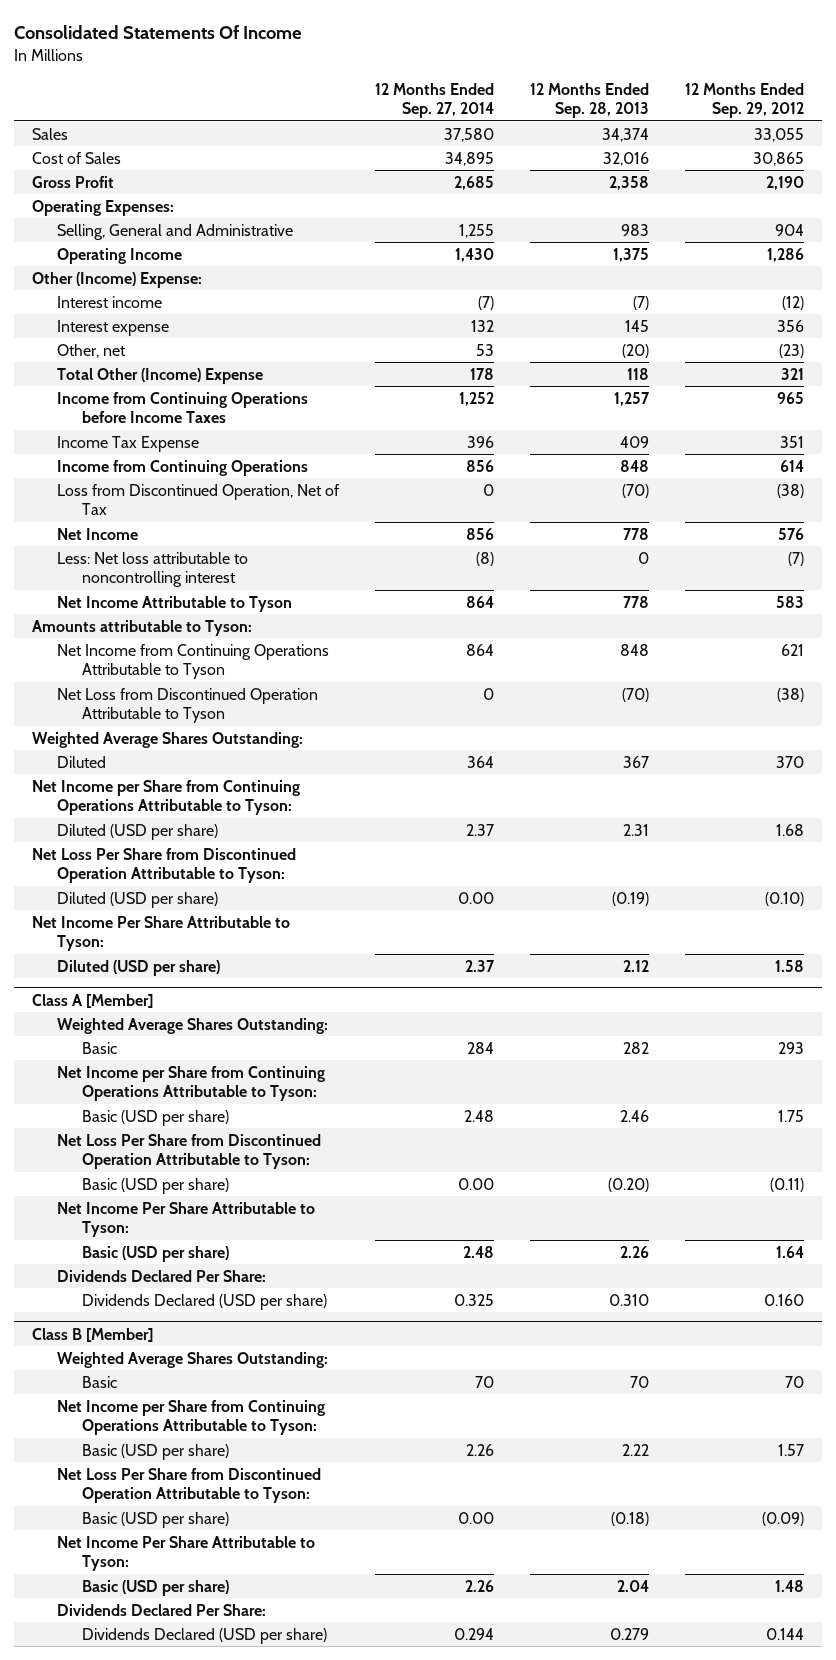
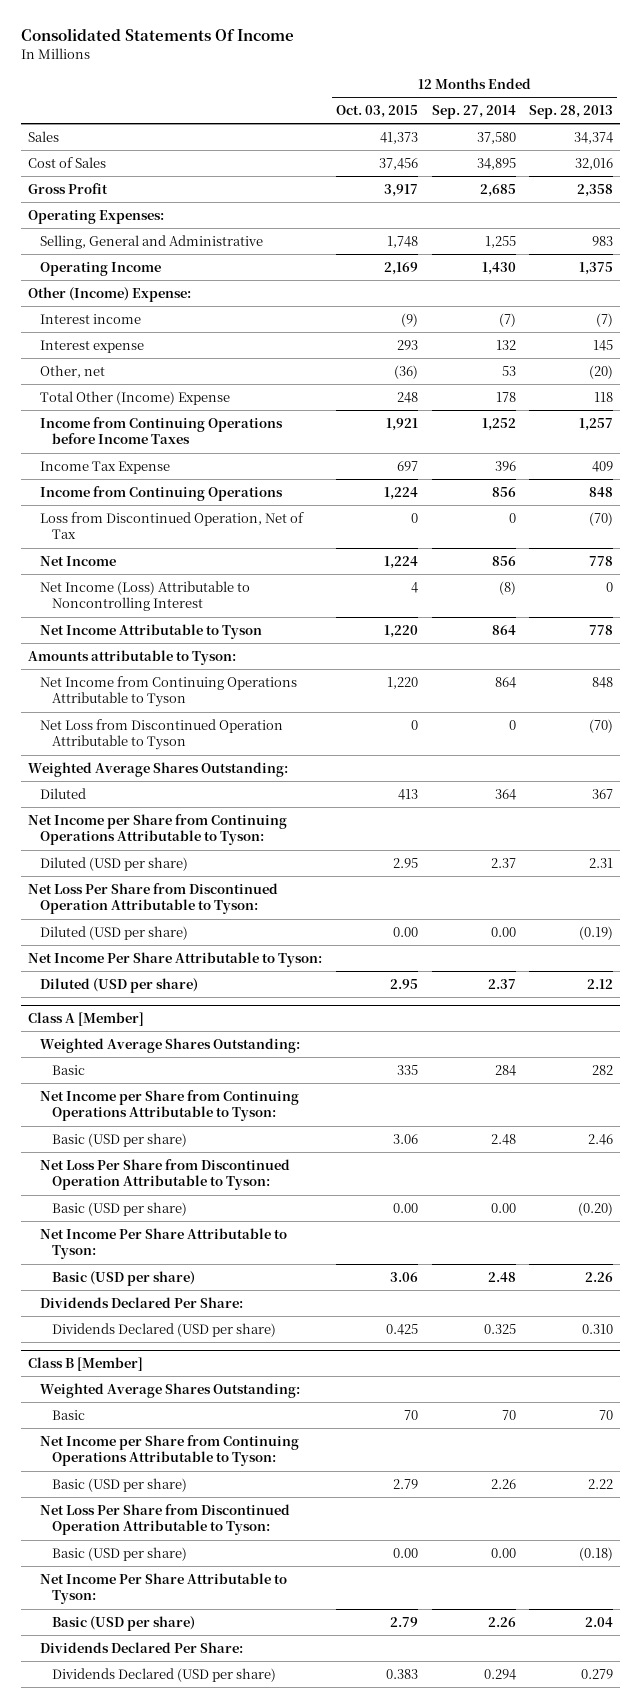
[684,82,804,119] 12 Months Ended Sep. 29, 2012 -> none
none -> [335,104,418,118] Oct. 03, 2015
[56,551,248,588] Less: Net loss attributable to noncontrolling interest -> [39,580,250,612] Net Income (Loss) Attributable to Noncontrolling Interest

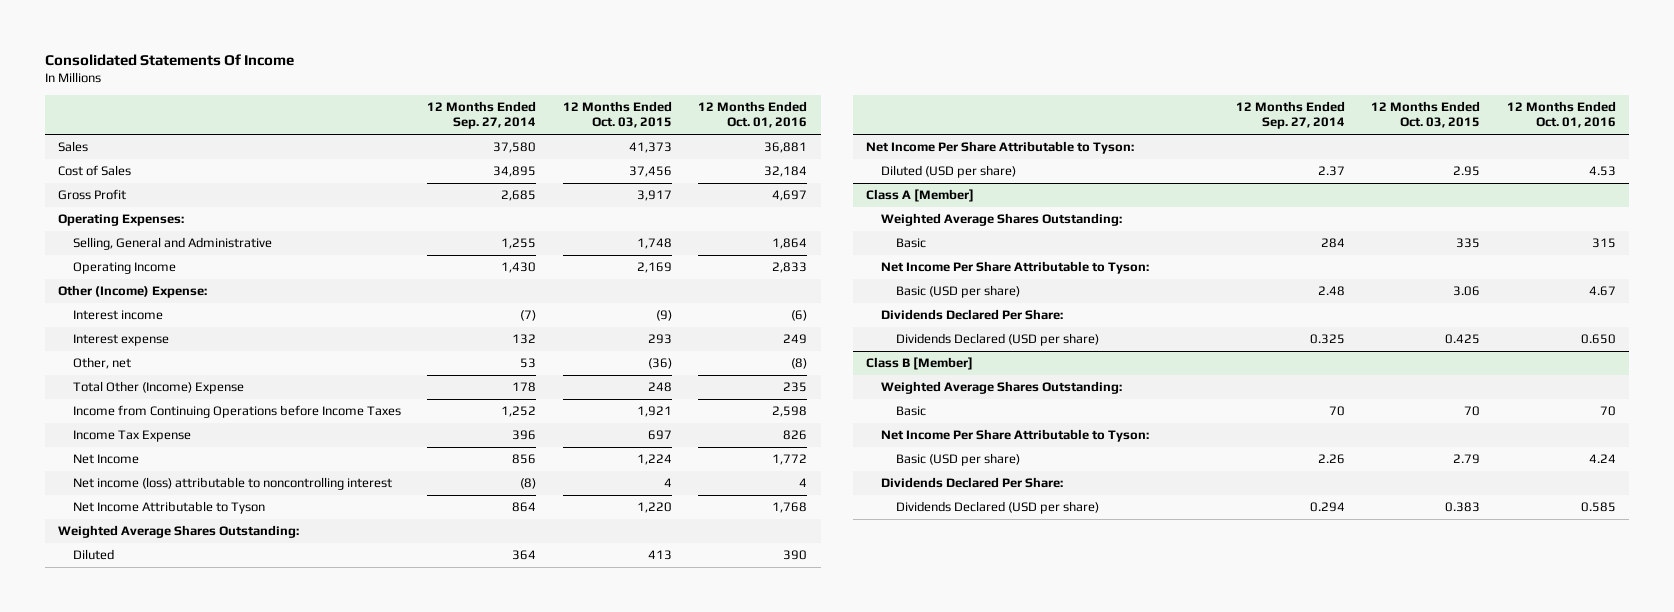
[529,104,614,119] Sep. 28, 2013 -> none
none -> [698,101,808,129] 12 Months Ended Oct. 01, 2016
[39,485,283,501] Income from Continuing Operations -> none
[39,511,304,540] Loss from Discontinued Operation, Net of Tax -> none
[39,580,250,612] Net Income (Loss) Attributable to Noncontrolling Interest -> [72,477,392,491] Net income (loss) attributable to noncontrolling interest
[27,649,236,665] Amounts attributable to Tyson: -> none
[39,675,297,708] Net Income from Continuing Operations Attributable to Tyson -> none
[39,718,283,751] Net Loss from Discontinued Operation Attributable to Tyson -> none
[27,813,287,846] Net Income per Share from Continuing Operations Attributable to Tyson: -> none
[39,856,188,871] Diluted (USD per share) -> none
[27,882,278,915] Net Loss Per Share from Discontinued Operation Attributable to Tyson: -> none
[39,925,188,940] Diluted (USD per share) -> none
[39,1089,299,1122] Net Income per Share from Continuing Operations Attributable to Tyson: -> none
[52,1132,188,1147] Basic (USD per share) -> none
[39,1158,290,1191] Net Loss Per Share from Discontinued Operation Attributable to Tyson: -> none
[52,1201,188,1216] Basic (USD per share) -> none
[39,1434,299,1467] Net Income per Share from Continuing Operations Attributable to Tyson: -> none
[52,1477,188,1492] Basic (USD per share) -> none
[39,1503,290,1536] Net Loss Per Share from Discontinued Operation Attributable to Tyson: -> none
[52,1546,188,1561] Basic (USD per share) -> none

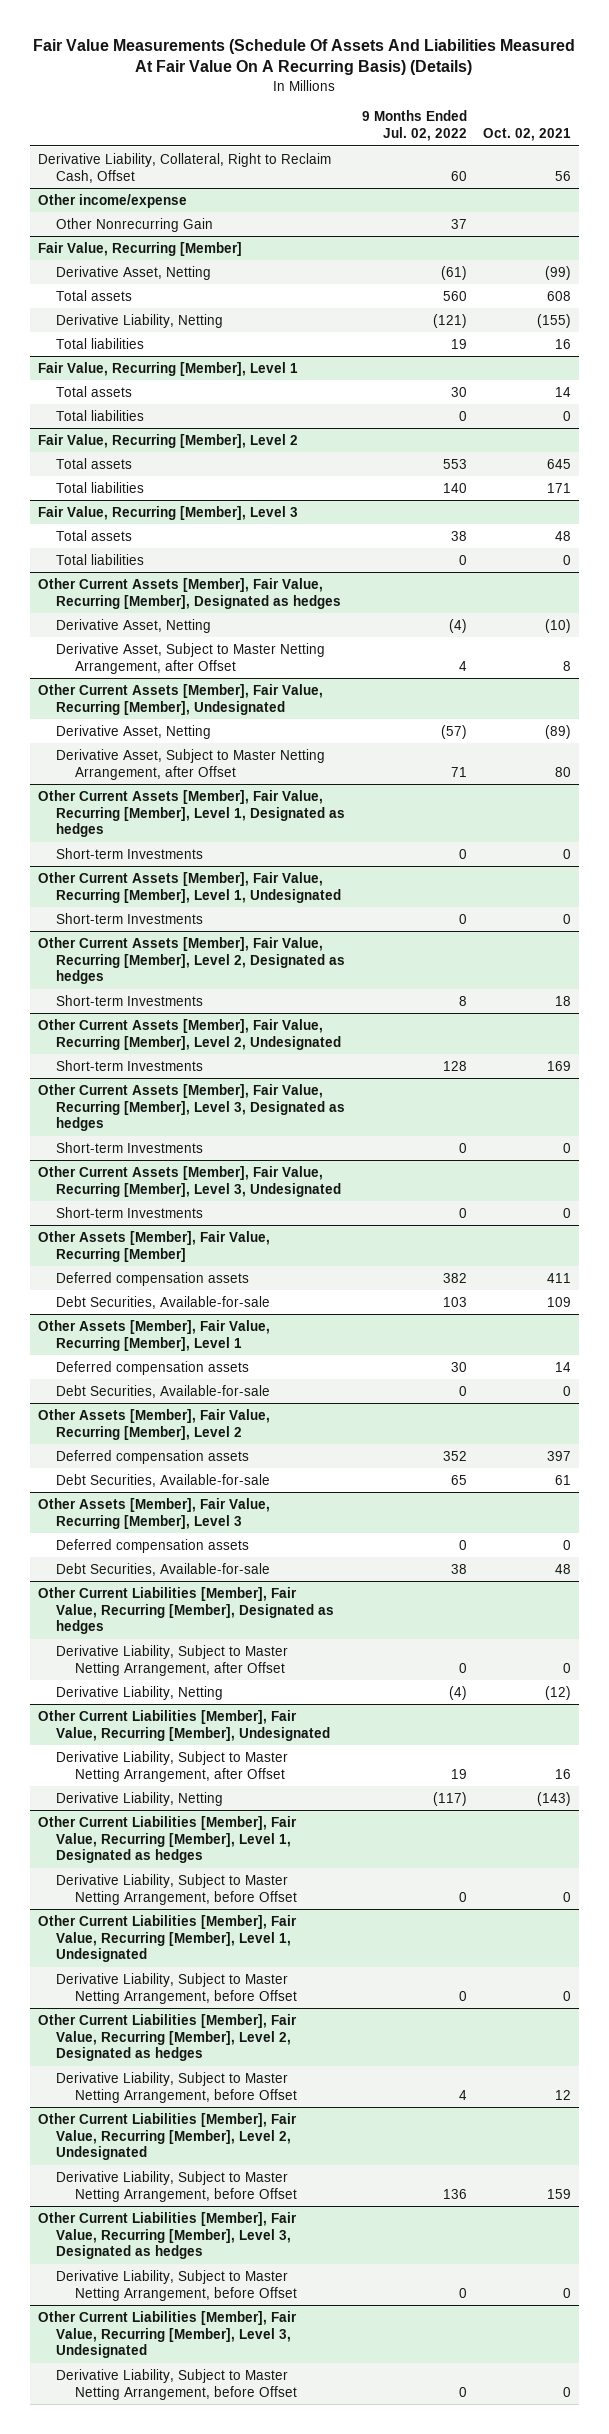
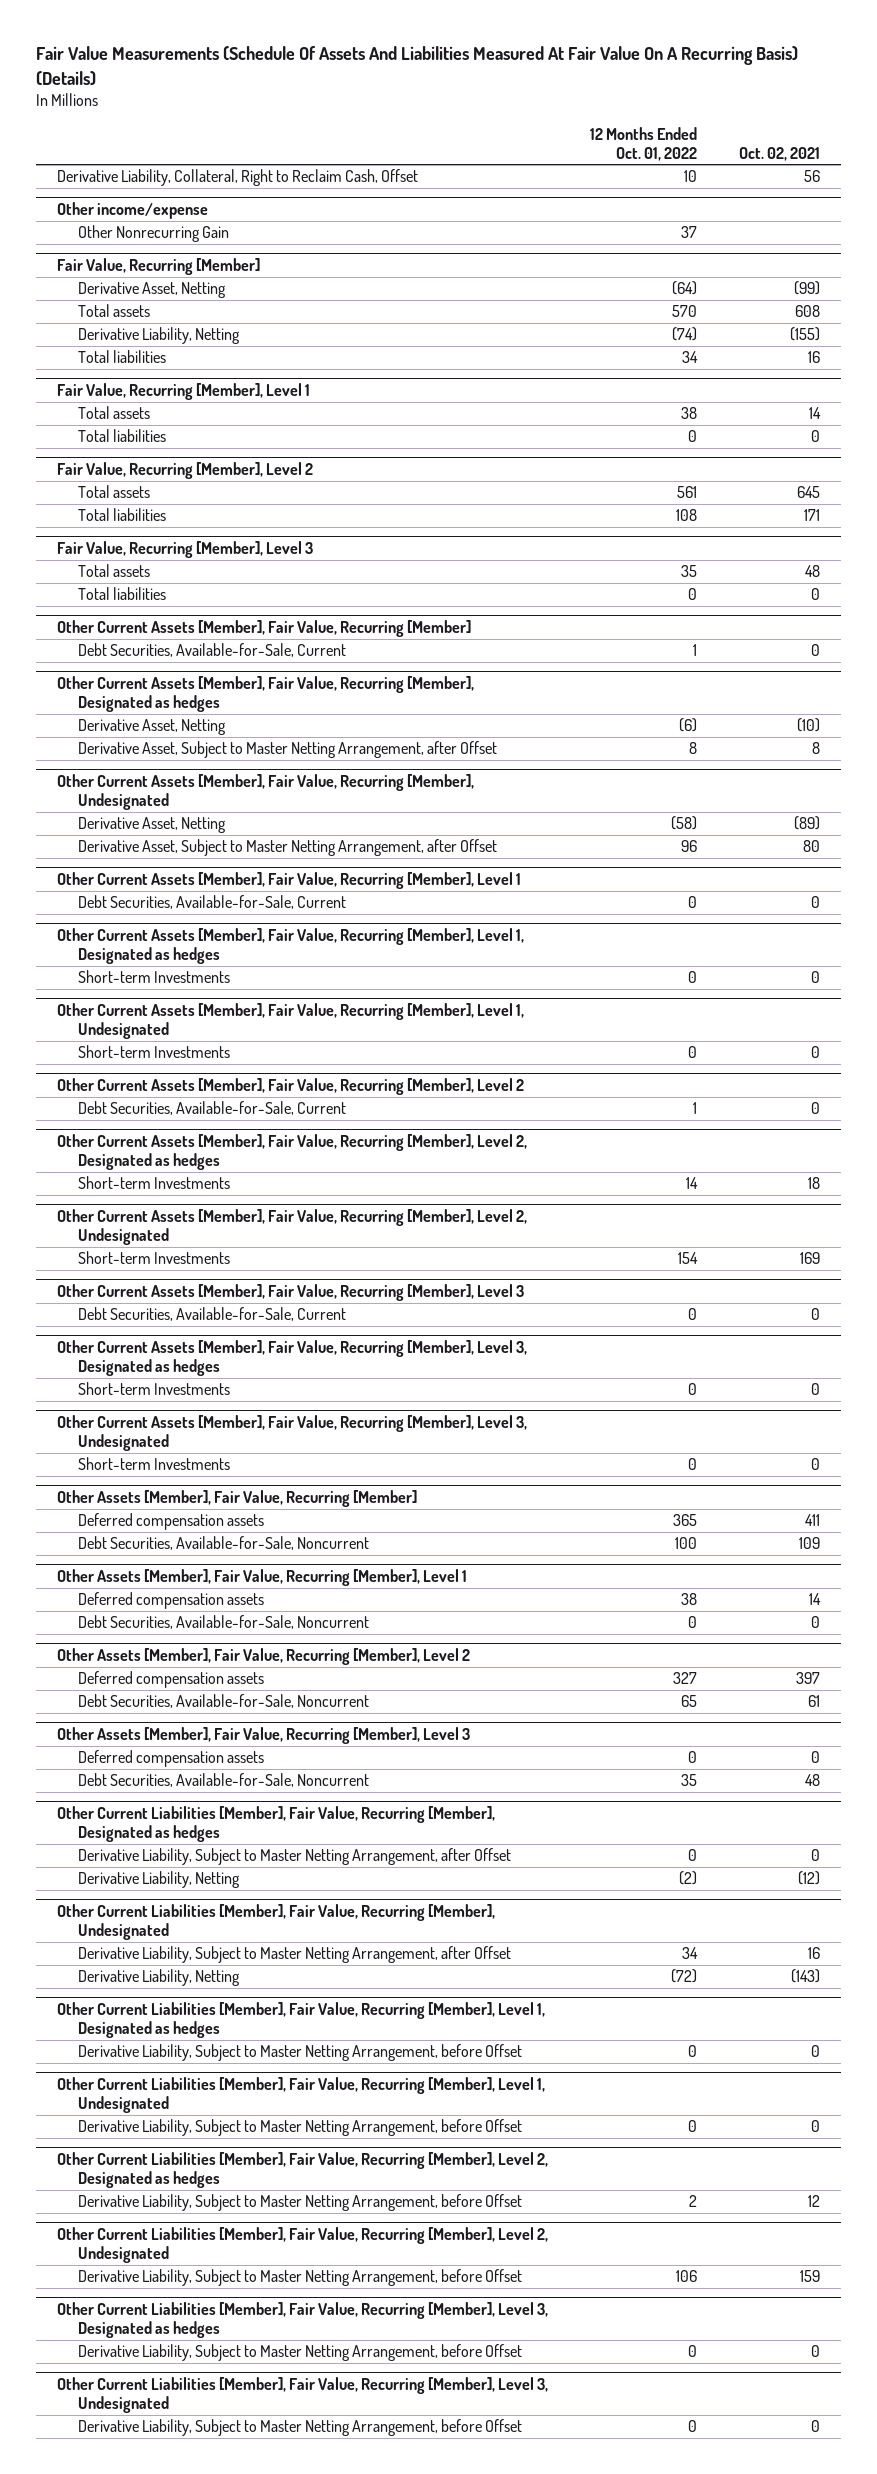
[361,110,467,142] 9 Months Ended Jul. 02, 2022 -> none
none -> [589,126,697,161] 12 Months Ended Oct. 01, 2022
none -> [56,619,471,637] Other Current Assets [Member], Fair Value, Recurring [Member]
none -> [78,643,347,658] Debt Securities, Available-for-Sale, Current
none -> [56,871,521,889] Other Current Assets [Member], Fair Value, Recurring [Member], Level 1
none -> [78,895,347,910] Debt Securities, Available-for-Sale, Current
none -> [56,1077,524,1095] Other Current Assets [Member], Fair Value, Recurring [Member], Level 2
none -> [78,1101,347,1116] Debt Securities, Available-for-Sale, Current
none -> [56,1283,524,1301] Other Current Assets [Member], Fair Value, Recurring [Member], Level 3
none -> [78,1307,347,1322] Debt Securities, Available-for-Sale, Current
[56,1295,271,1309] Debt Securities, Available-for-sale -> [78,1536,370,1551] Debt Securities, Available-for-Sale, Noncurrent
[56,1384,271,1398] Debt Securities, Available-for-sale -> [78,1615,370,1630] Debt Securities, Available-for-Sale, Noncurrent
[56,1473,271,1487] Debt Securities, Available-for-sale -> [78,1694,370,1709] Debt Securities, Available-for-Sale, Noncurrent
[56,1562,271,1576] Debt Securities, Available-for-sale -> [78,1773,370,1788] Debt Securities, Available-for-Sale, Noncurrent

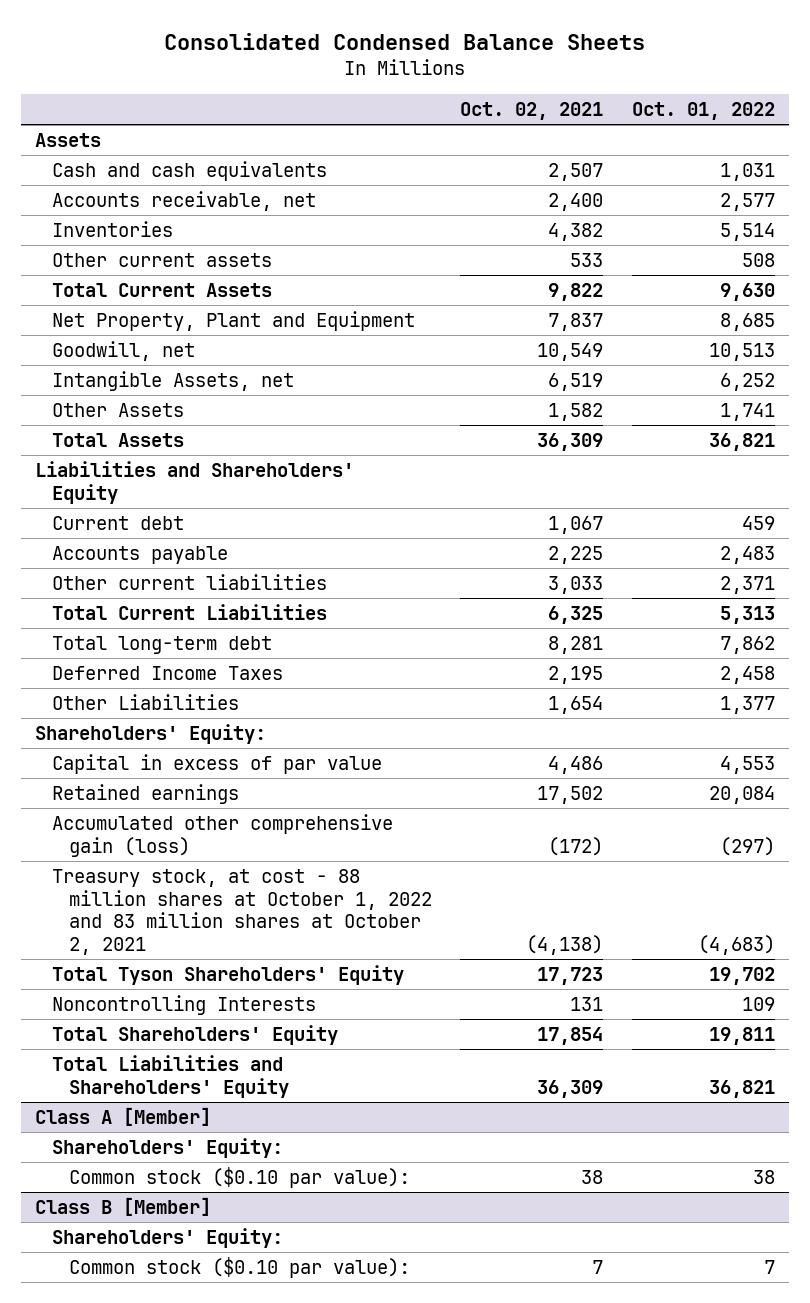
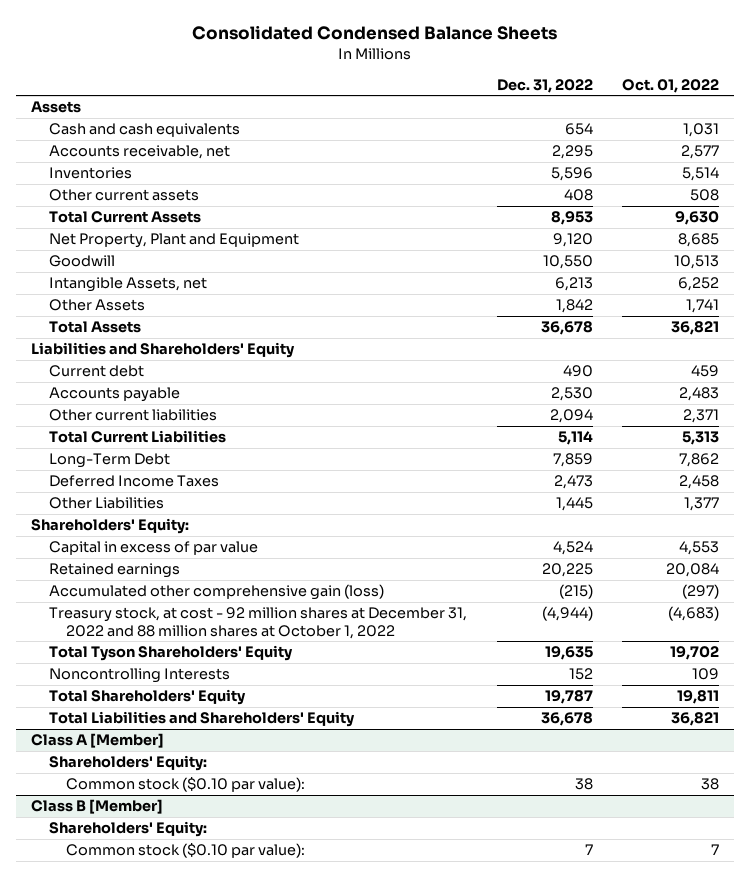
[460,102,604,121] Oct. 02, 2021 -> none
none -> [496,78,593,93] Dec. 31, 2022
[51,340,195,361] Goodwill, net -> [48,255,115,268] Goodwill
[51,635,272,654] Total long-term debt -> [48,453,170,469] Long-Term Debt
[51,868,433,956] Treasury stock, at cost - 88 million shares at October 1, 2022 and 83 million shares at October 2, 2021 -> [48,607,467,640] Treasury stock, at cost - 92 million shares at December 31, 2022 and 88 million shares at October 1, 2022

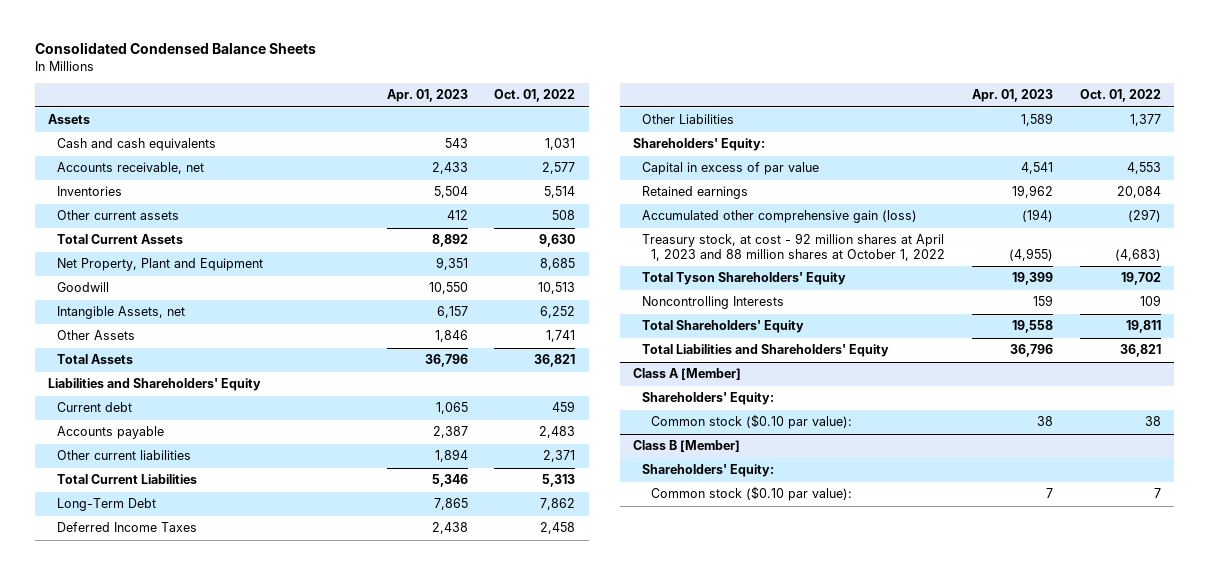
[496,78,593,93] Dec. 31, 2022 -> none
none -> [386,89,468,103] Apr. 01, 2023
[48,607,467,640] Treasury stock, at cost - 92 million shares at December 31, 2022 and 88 million shares at October 1, 2022 -> [642,233,945,261] Treasury stock, at cost - 92 million shares at April 1, 2023 and 88 million shares at October 1, 2022

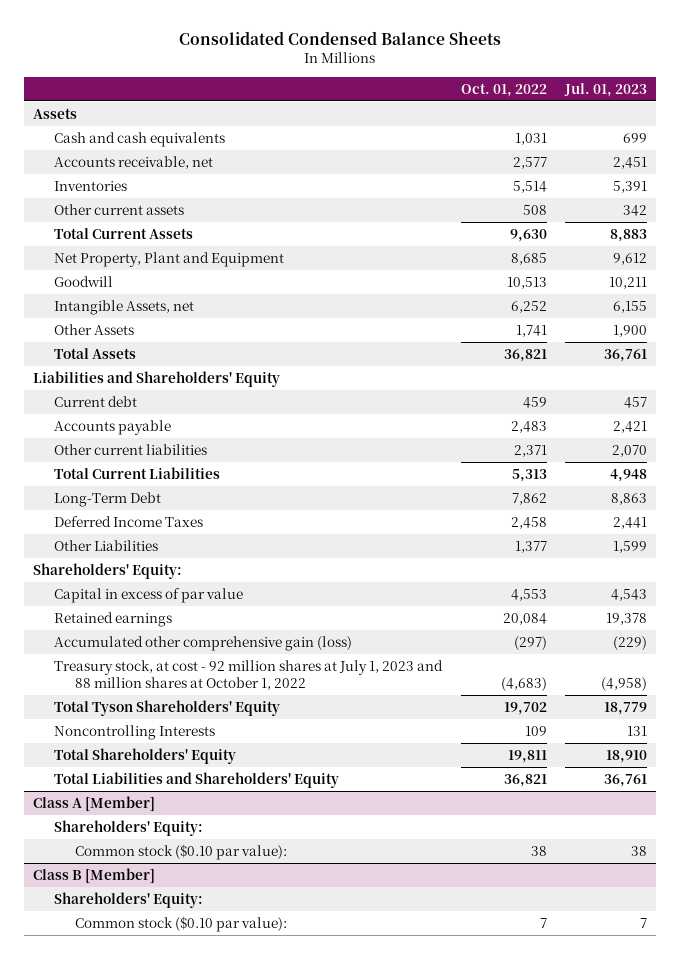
[386,89,468,103] Apr. 01, 2023 -> none
none -> [563,82,647,97] Jul. 01, 2023
[642,233,945,261] Treasury stock, at cost - 92 million shares at April 1, 2023 and 88 million shares at October 1, 2022 -> [54,659,444,690] Treasury stock, at cost - 92 million shares at July 1, 2023 and 88 million shares at October 1, 2022

